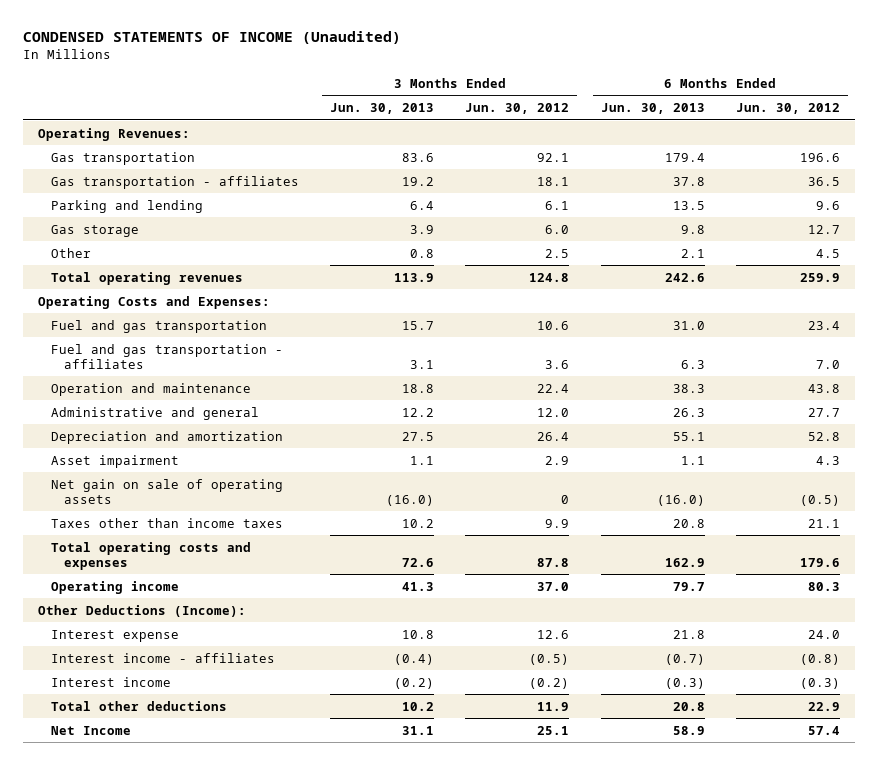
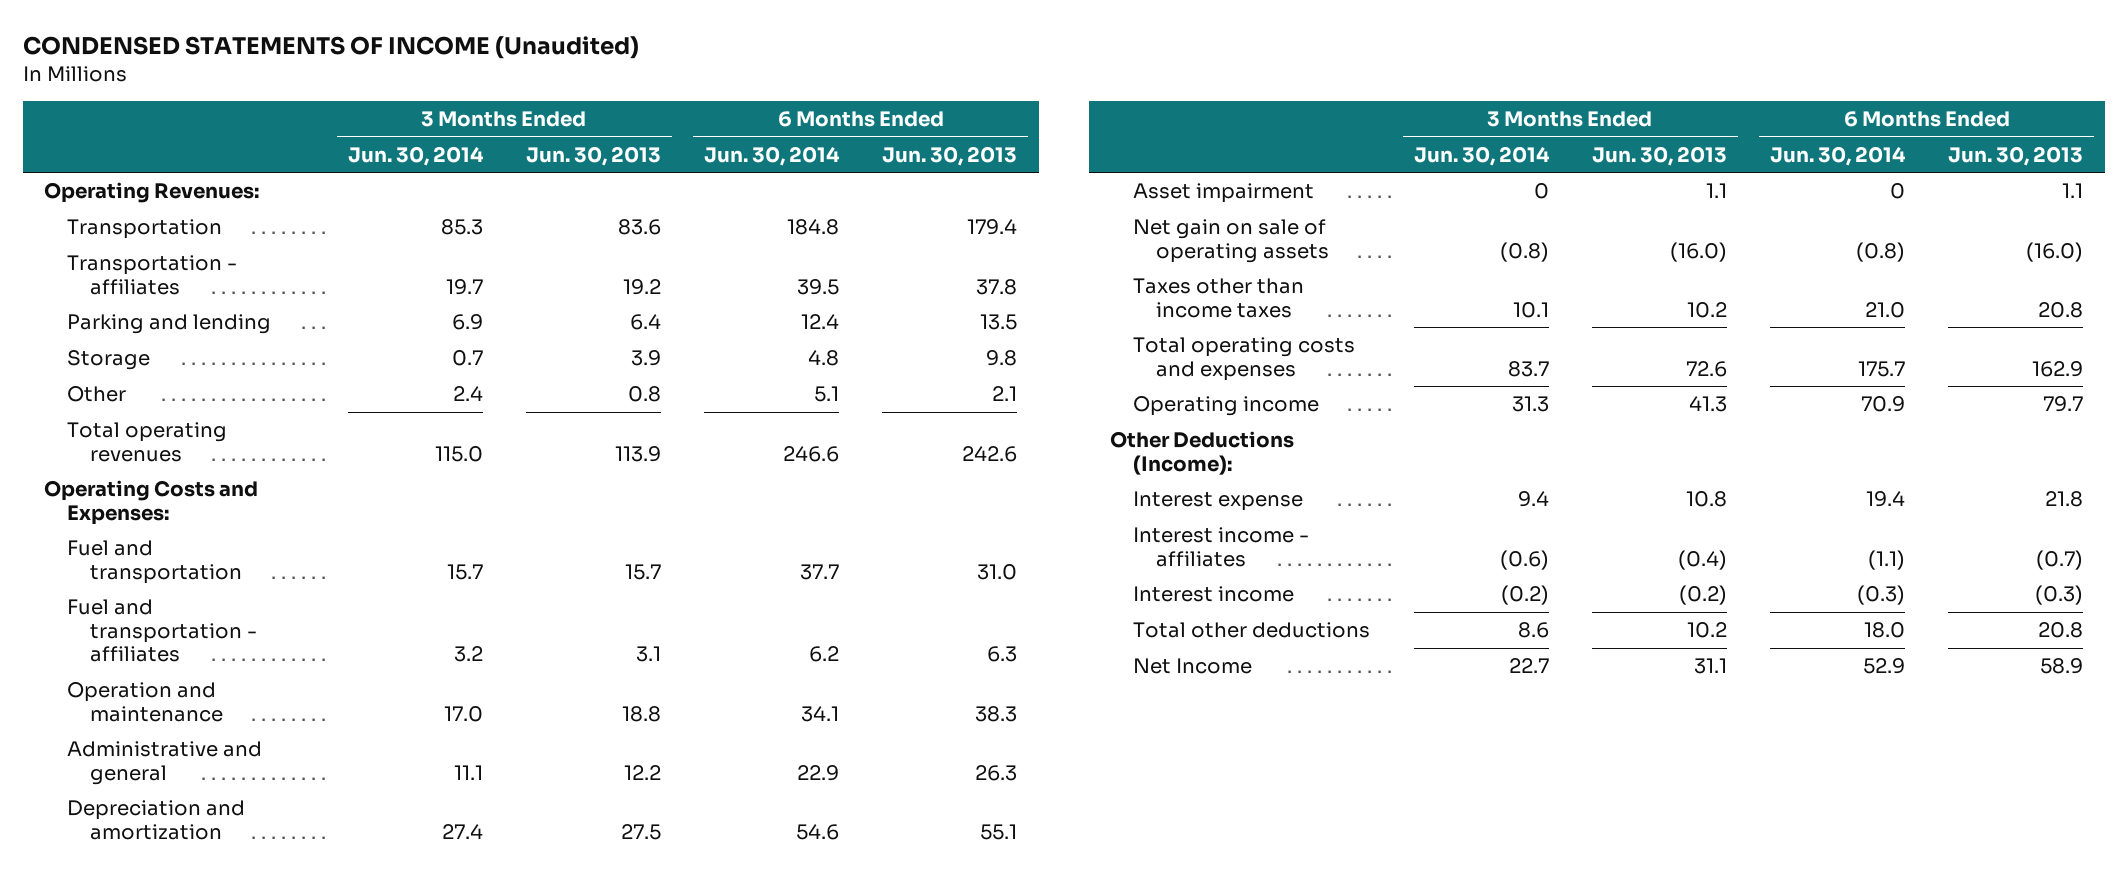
[465,103,570,115] Jun. 30, 2012 -> none
[735,103,840,115] Jun. 30, 2012 -> none
none -> [347,145,484,166] Jun. 30, 2014
none -> [703,145,840,166] Jun. 30, 2014
[50,151,195,165] Gas transportation -> [67,219,223,240] Transportation
[50,175,299,189] Gas transportation - affiliates -> [67,255,238,295] Transportation - affiliates
[50,224,139,237] Gas storage -> [67,350,151,371] Storage
[50,319,267,333] Fuel and gas transportation -> [67,540,243,584] Fuel and transportation
[50,343,283,369] Fuel and gas transportation - affiliates -> [67,599,258,663] Fuel and transportation - affiliates

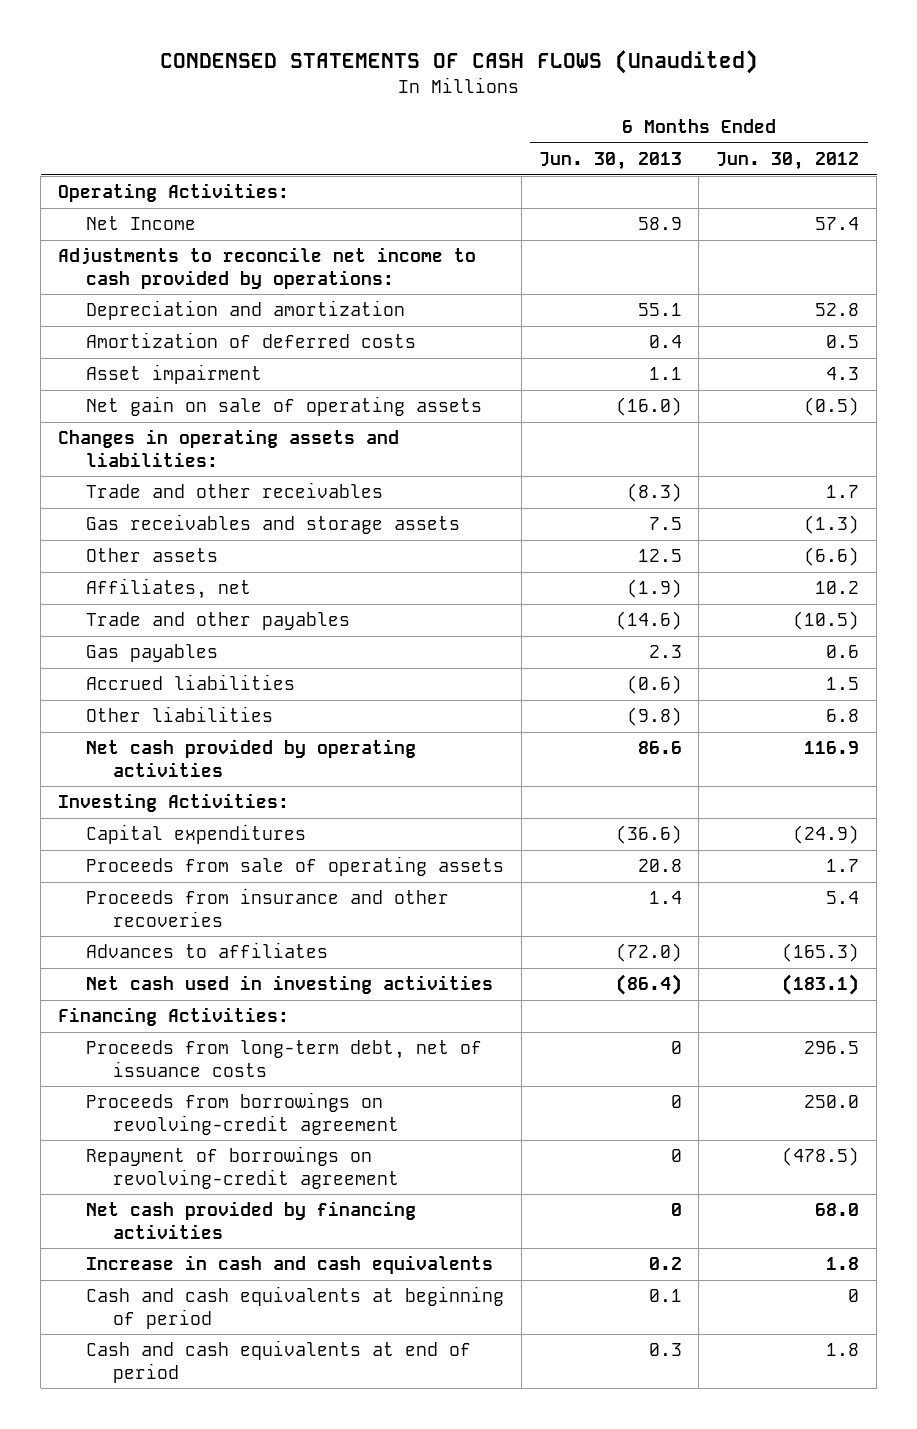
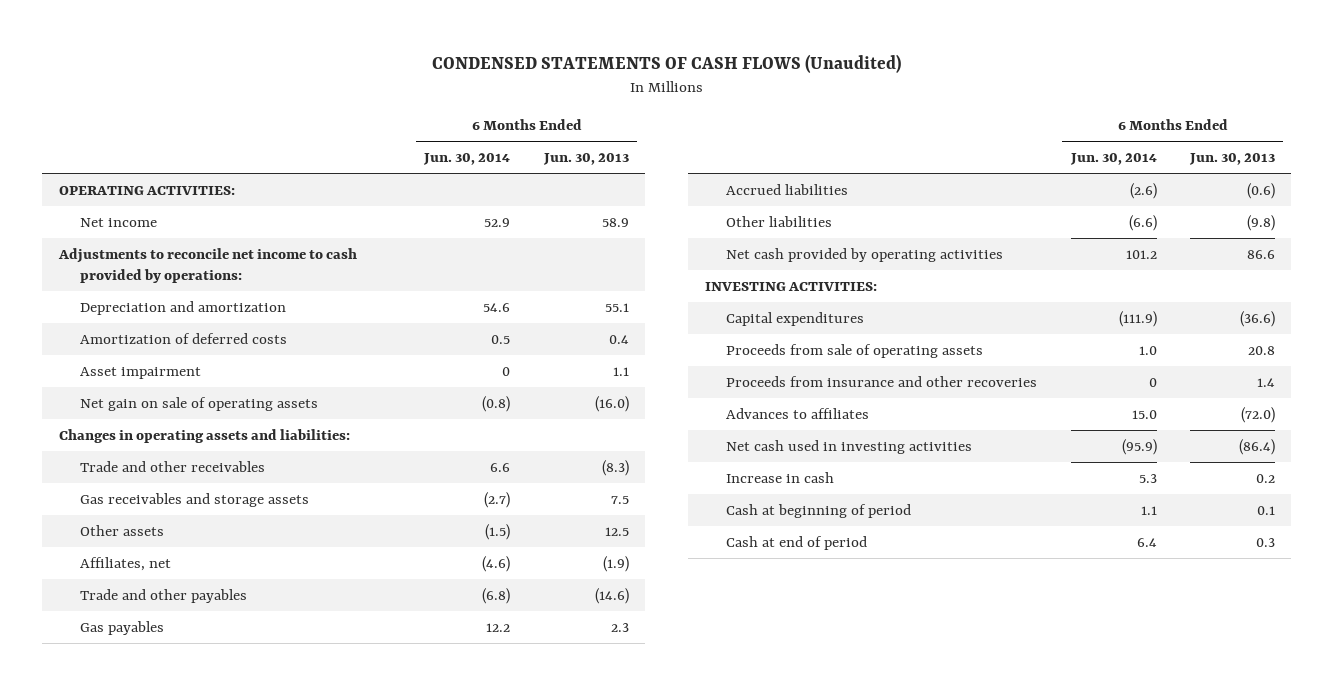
[716,152,860,171] Jun. 30, 2012 -> none
none -> [423,152,511,165] Jun. 30, 2014
[58,183,290,203] Operating Activities: -> [58,185,235,195] OPERATING ACTIVITIES:
[85,216,196,231] Net Income -> [80,217,158,227] Net income
[58,793,290,813] Investing Activities: -> [704,281,877,291] INVESTING ACTIVITIES:
[58,1007,290,1027] Financing Activities: -> none
[85,1040,482,1077] Proceeds from long-term debt, net of issuance costs -> none
[85,1092,400,1135] Proceeds from borrowings on revolving-credit agreement -> none
[85,1146,400,1189] Repayment of borrowings on revolving-credit agreement -> none
[85,1201,416,1239] Net cash provided by financing activities -> none
[85,1255,493,1275] Increase in cash and cash equivalents -> [726,471,835,483] Increase in cash
[85,1286,504,1329] Cash and cash equivalents at beginning of period -> [726,503,912,518] Cash at beginning of period
[85,1340,471,1383] Cash and cash equivalents at end of period -> [726,535,868,550] Cash at end of period

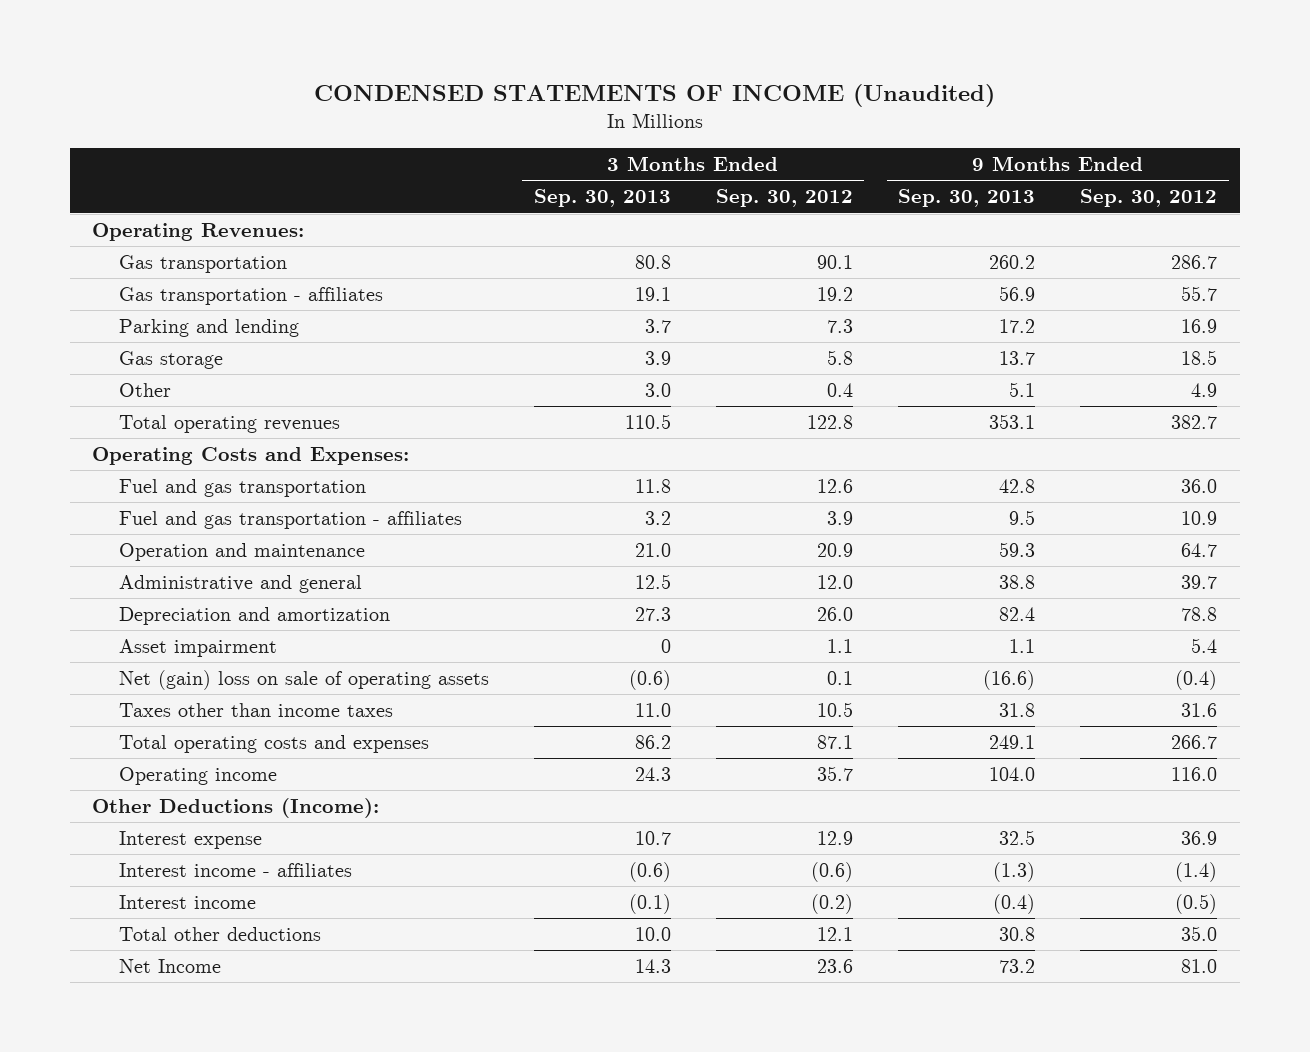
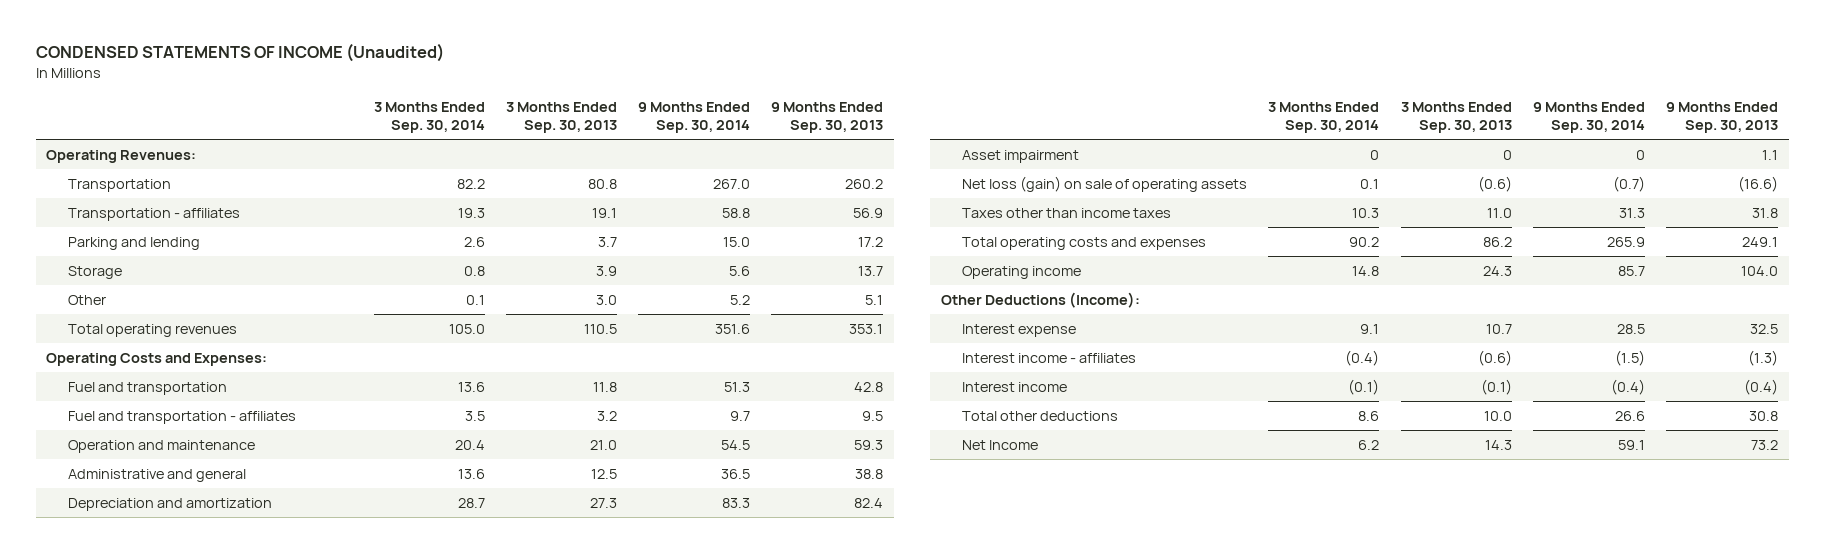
[715,189,853,208] Sep. 30, 2012 -> none
[1080,189,1218,208] Sep. 30, 2012 -> none
none -> [373,101,485,134] 3 Months Ended Sep. 30, 2014
none -> [638,101,751,134] 9 Months Ended Sep. 30, 2014
[118,255,287,274] Gas transportation -> [67,178,171,192] Transportation
[118,287,383,306] Gas transportation - affiliates -> [67,207,240,221] Transportation - affiliates
[118,351,223,370] Gas storage -> [67,265,122,279] Storage
[118,479,366,498] Fuel and gas transportation -> [67,381,227,395] Fuel and transportation
[118,511,462,530] Fuel and gas transportation - affiliates -> [67,410,296,424] Fuel and transportation - affiliates
[118,670,489,691] Net (gain) loss on sale of operating assets -> [962,175,1248,192] Net loss (gain) on sale of operating assets

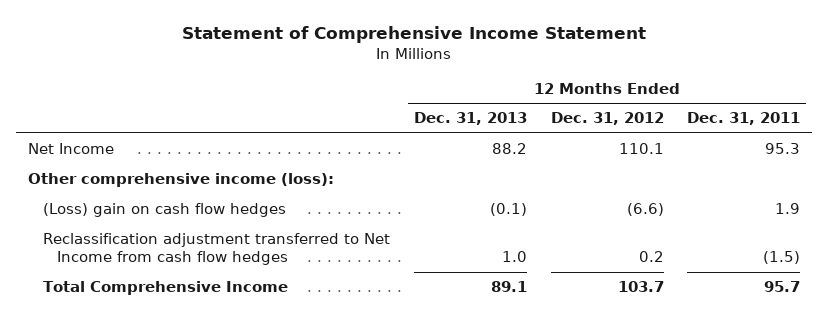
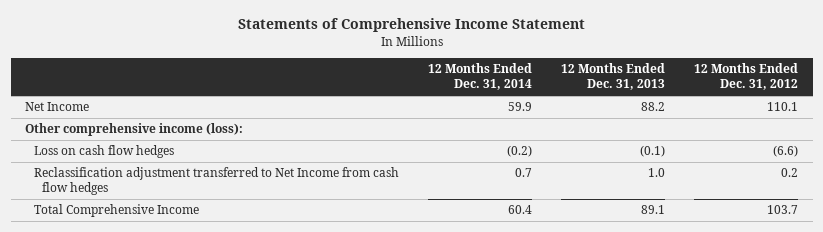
[182,26,647,44] Statement of Comprehensive Income Statement -> [237,18,585,33] Statements of Comprehensive Income Statement
[687,112,801,126] Dec. 31, 2011 -> none
none -> [427,63,532,91] 12 Months Ended Dec. 31, 2014
[42,203,286,218] (Loss) gain on cash flow hedges -> [33,145,174,159] Loss on cash flow hedges

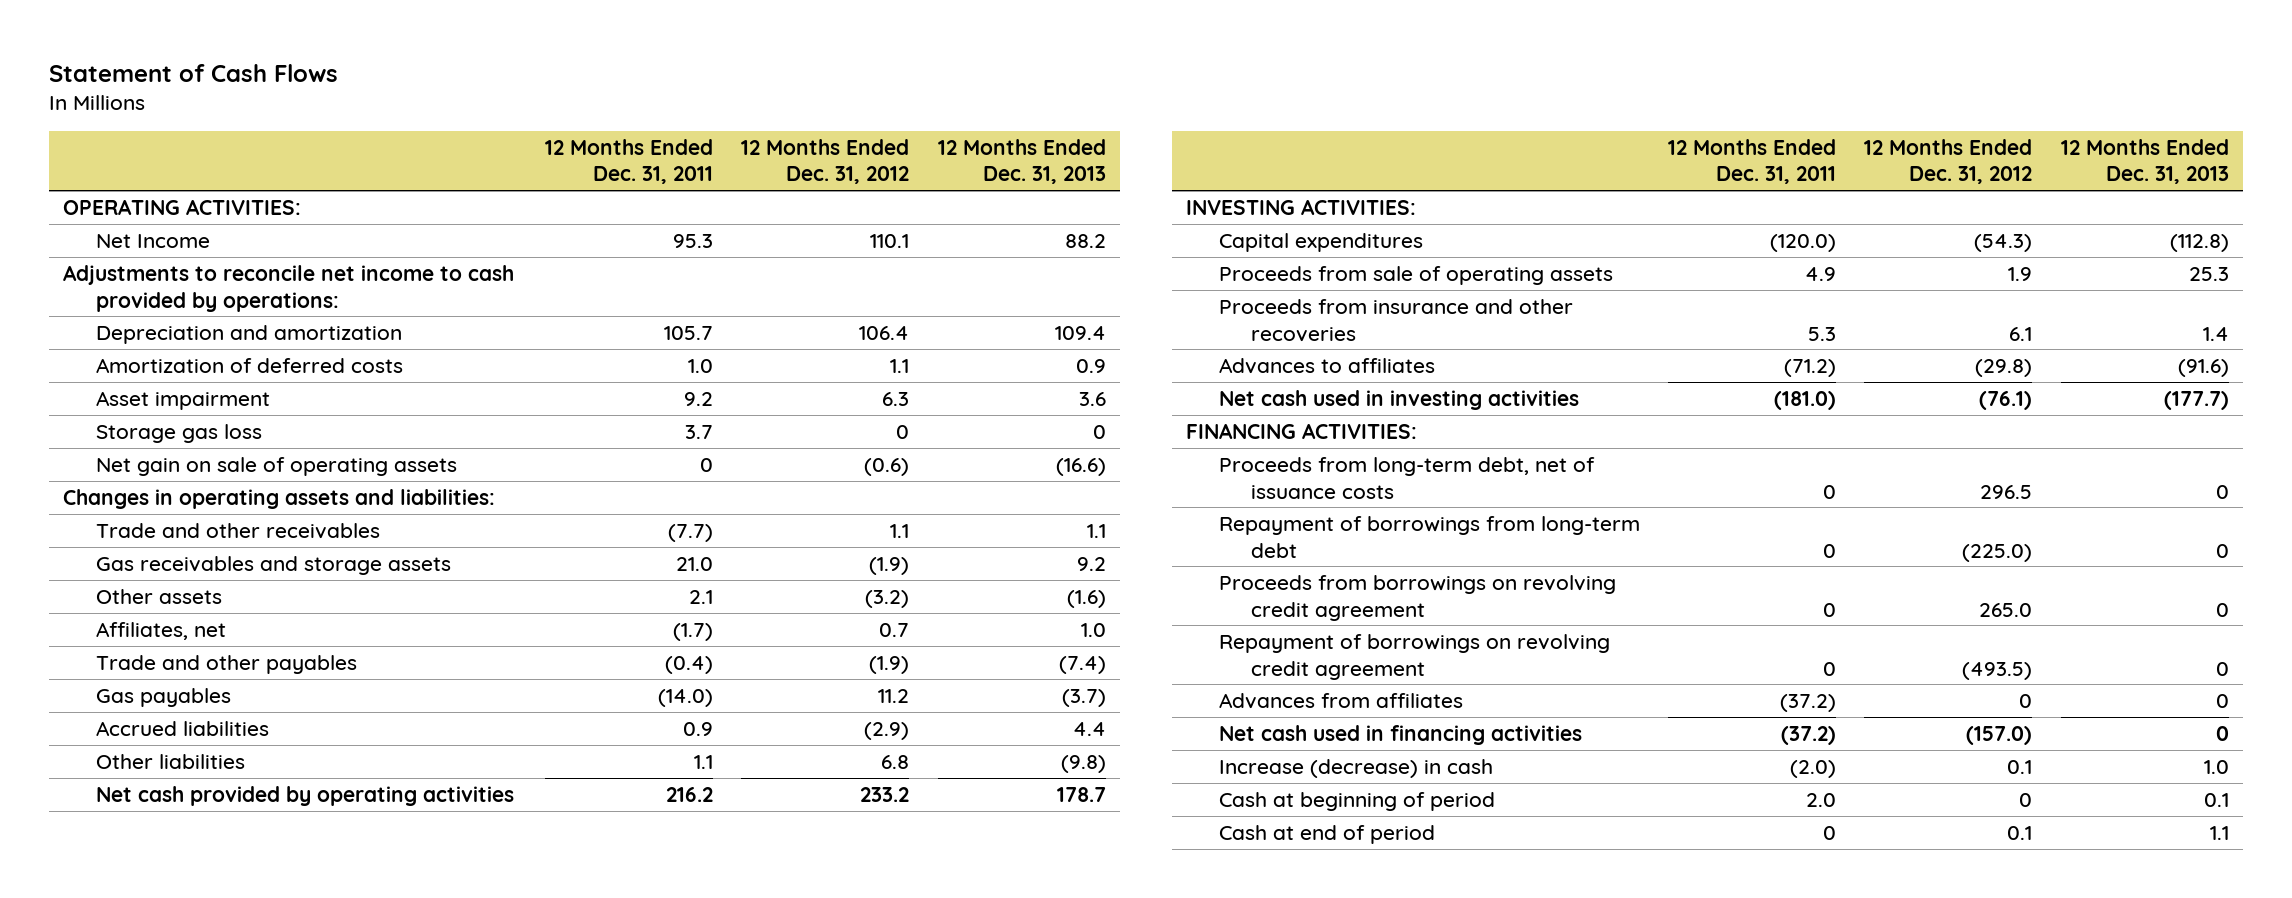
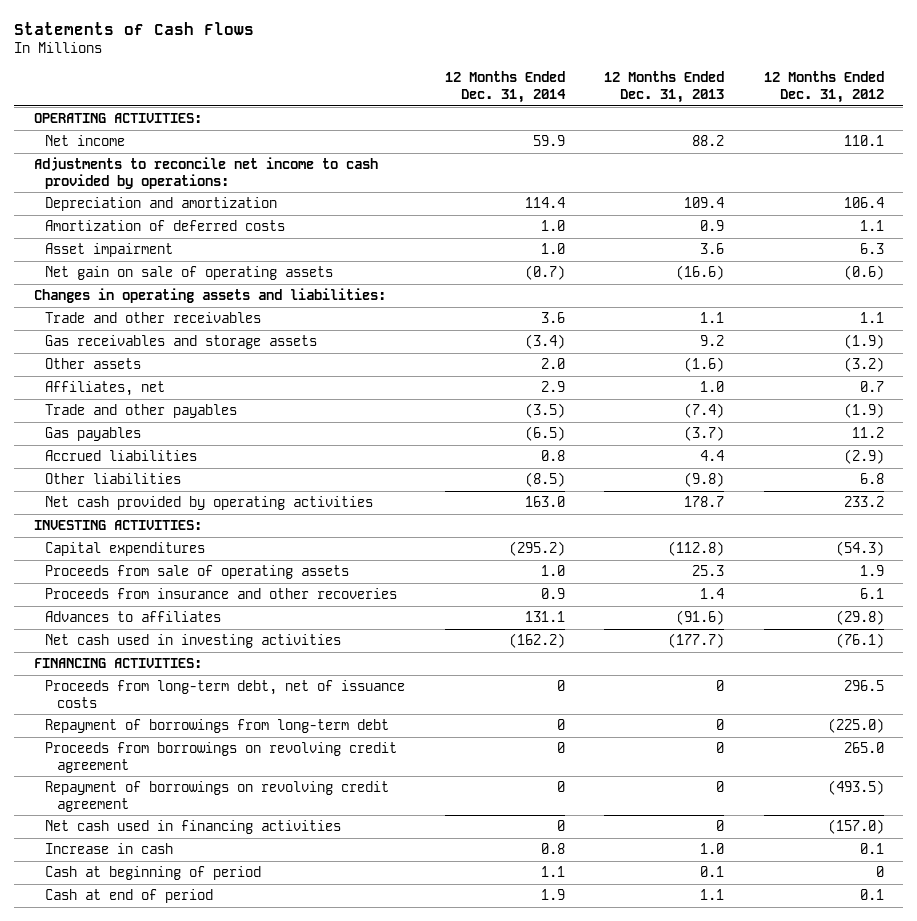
[49,63,339,82] Statement of Cash Flows -> [13,21,254,35] Statements of Cash Flows
[545,138,714,185] 12 Months Ended Dec. 31, 2011 -> none
none -> [444,71,566,104] 12 Months Ended Dec. 31, 2014
[95,233,210,248] Net Income -> [45,135,126,147] Net income
[95,423,262,443] Storage gas loss -> none
[1218,692,1463,709] Advances from affiliates -> none
[1218,758,1493,778] Increase (decrease) in cash -> [45,843,174,855] Increase in cash

